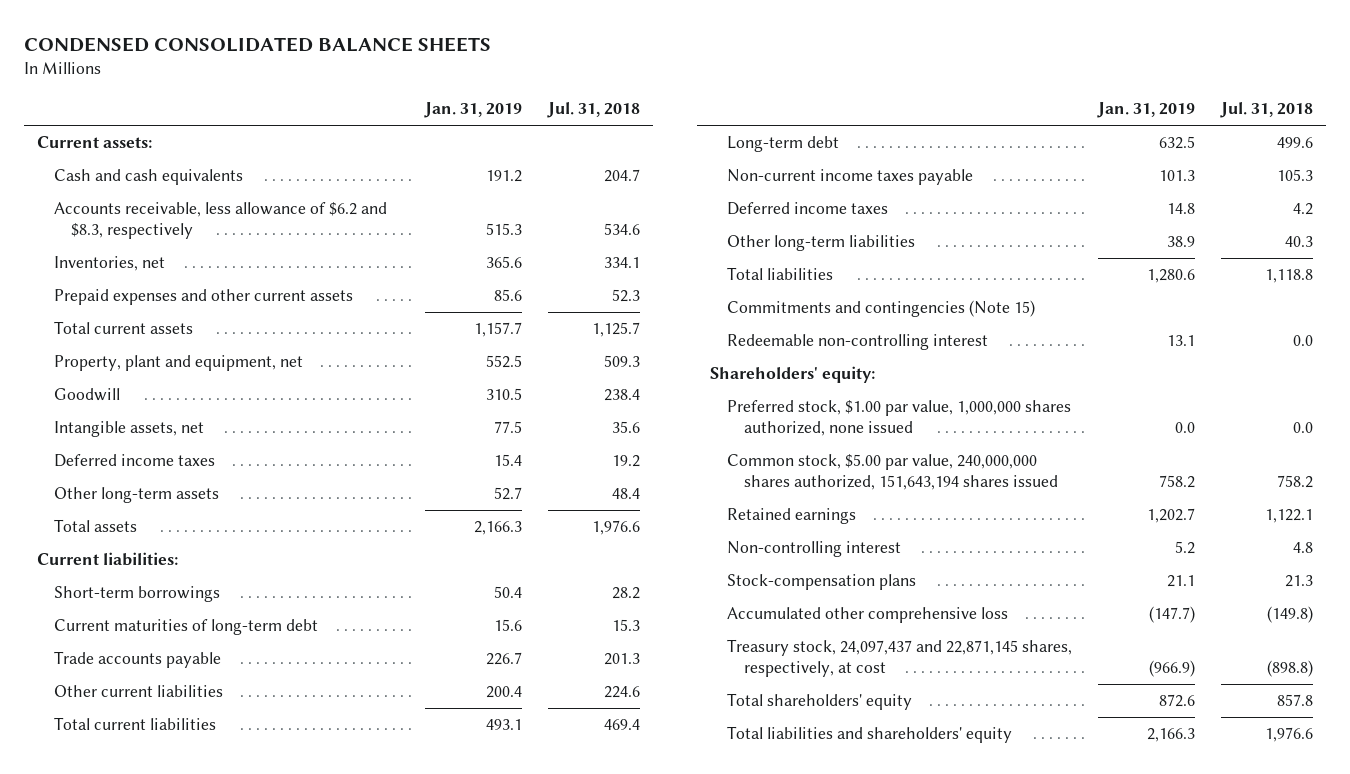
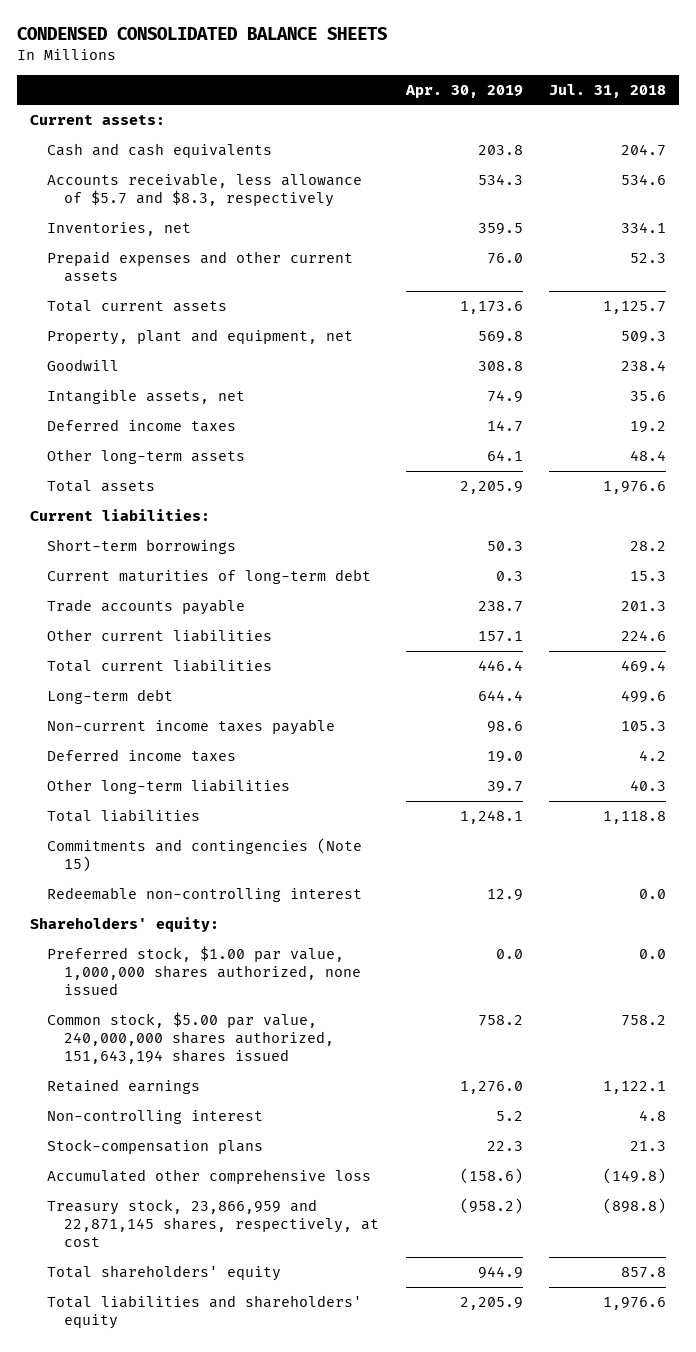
[423,102,522,119] Jan. 31, 2019 -> none
none -> [404,84,523,98] Apr. 30, 2019
[53,202,387,240] Accounts receivable, less allowance of $6.2 and $8.3, respectively -> [47,172,363,208] Accounts receivable, less allowance of $5.7 and $8.3, respectively
[726,639,1072,678] Treasury stock, 24,097,437 and 22,871,145 shares, respectively, at cost -> [47,1198,380,1248] Treasury stock, 23,866,959 and 22,871,145 shares, respectively, at cost

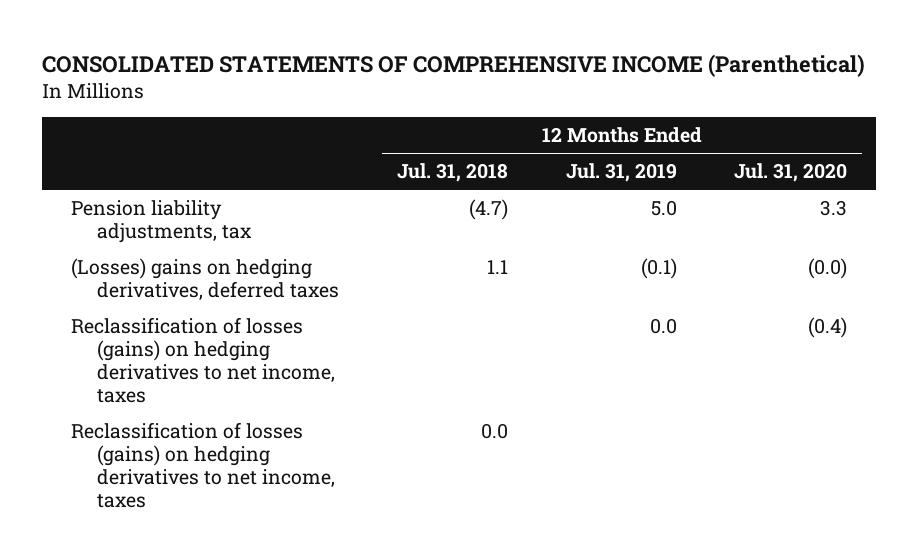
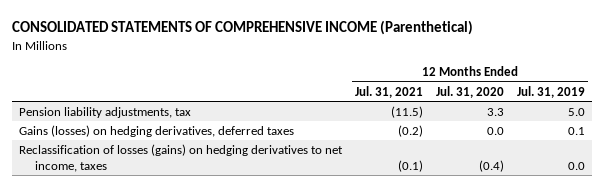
[396,163,508,183] Jul. 31, 2018 -> none
none -> [354,85,423,98] Jul. 31, 2021
[70,257,339,300] (Losses) gains on hedging derivatives, deferred taxes -> [18,124,294,137] Gains (losses) on hedging derivatives, deferred taxes
[640,257,677,279] (0.1) -> [568,126,586,135] 0.1
[808,257,848,279] (0.0) -> [487,126,505,135] 0.0
[70,421,335,509] Reclassification of losses (gains) on hedging derivatives to net income, taxes -> none

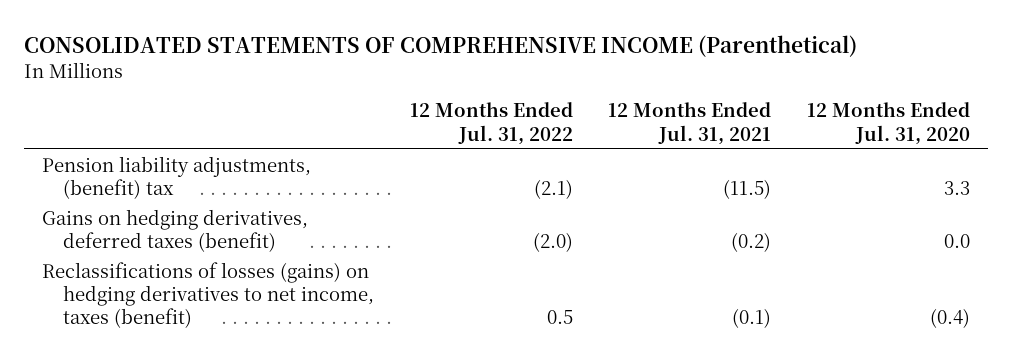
[517,85,586,98] Jul. 31, 2019 -> none
none -> [409,102,573,145] 12 Months Ended Jul. 31, 2022
[18,106,191,118] Pension liability adjustments, tax -> [42,155,312,199] Pension liability adjustments, (benefit) tax
[18,124,294,137] Gains (losses) on hedging derivatives, deferred taxes -> [42,208,309,252] Gains on hedging derivatives, deferred taxes (benefit)
[18,143,343,172] Reclassification of losses (gains) on hedging derivatives to net income, taxes -> [42,261,375,328] Reclassifications of losses (gains) on hedging derivatives to net income, taxes (benefit)

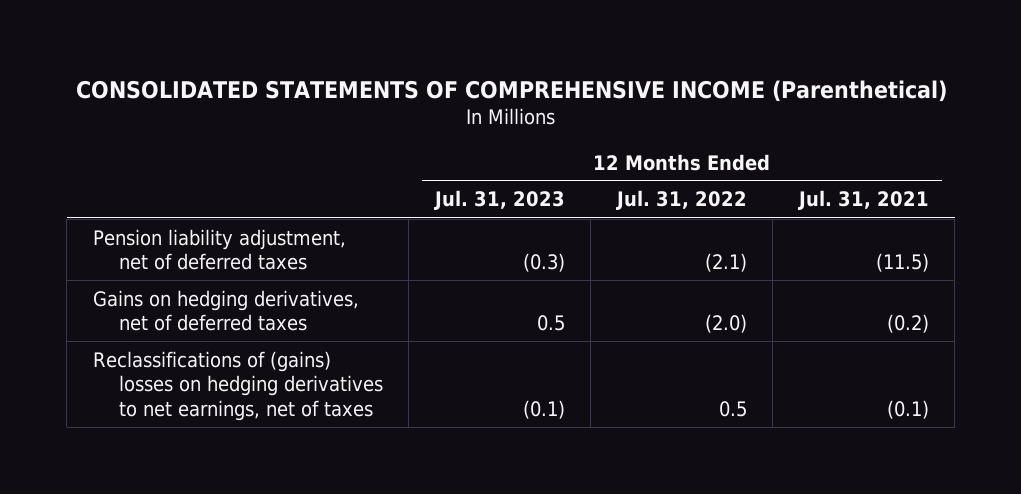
[806,102,970,145] 12 Months Ended Jul. 31, 2020 -> none
none -> [433,190,565,211] Jul. 31, 2023
[42,155,312,199] Pension liability adjustments, (benefit) tax -> [92,228,346,271] Pension liability adjustment, net of deferred taxes
[42,208,309,252] Gains on hedging derivatives, deferred taxes (benefit) -> [92,289,359,332] Gains on hedging derivatives, net of deferred taxes
[42,261,375,328] Reclassifications of losses (gains) on hedging derivatives to net income, taxes (benefit) -> [92,350,383,422] Reclassifications of (gains) losses on hedging derivatives to net earnings, net of taxes

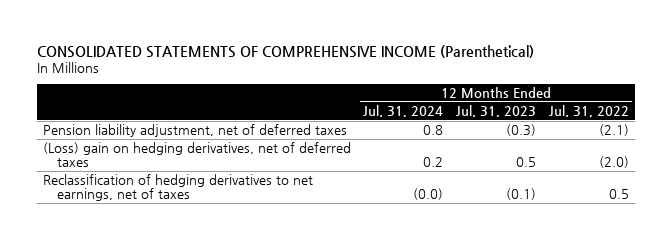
[797,190,929,211] Jul. 31, 2021 -> none
none -> [363,105,444,118] Jul. 31, 2024
[92,289,359,332] Gains on hedging derivatives, net of deferred taxes -> [42,142,351,168] (Loss) gain on hedging derivatives, net of deferred taxes
[92,350,383,422] Reclassifications of (gains) losses on hedging derivatives to net earnings, net of taxes -> [42,174,313,202] Reclassification of hedging derivatives to net earnings, net of taxes

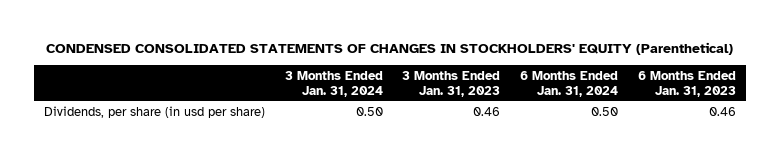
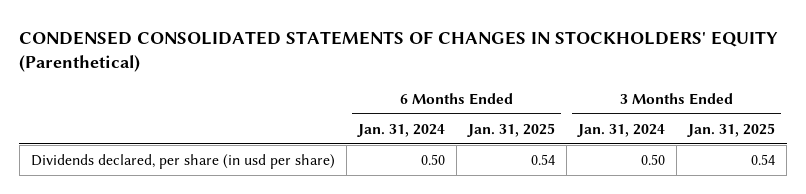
[402,70,501,98] 3 Months Ended Jan. 31, 2023 -> none
[638,70,737,98] 6 Months Ended Jan. 31, 2023 -> none
none -> [467,123,556,138] Jan. 31, 2025
none -> [687,123,776,138] Jan. 31, 2025
[43,106,265,119] Dividends, per share (in usd per share) -> [30,154,335,170] Dividends declared, per share (in usd per share)

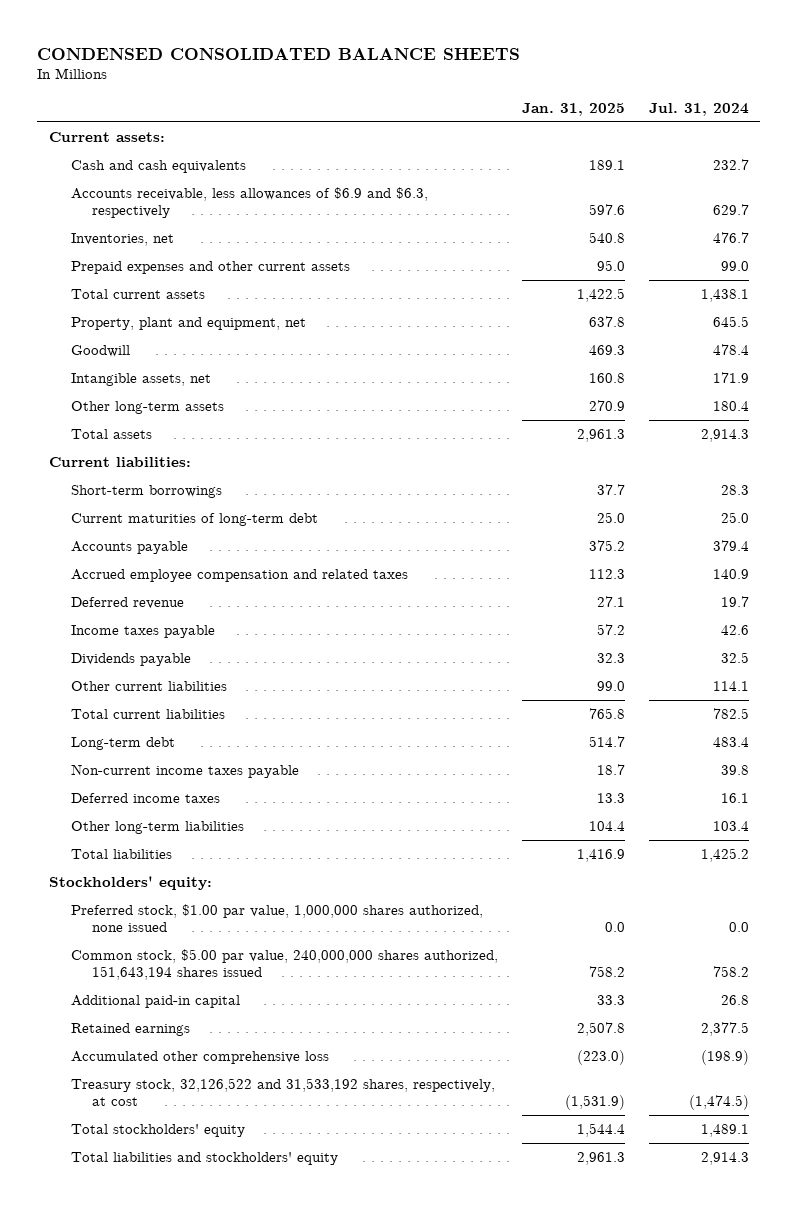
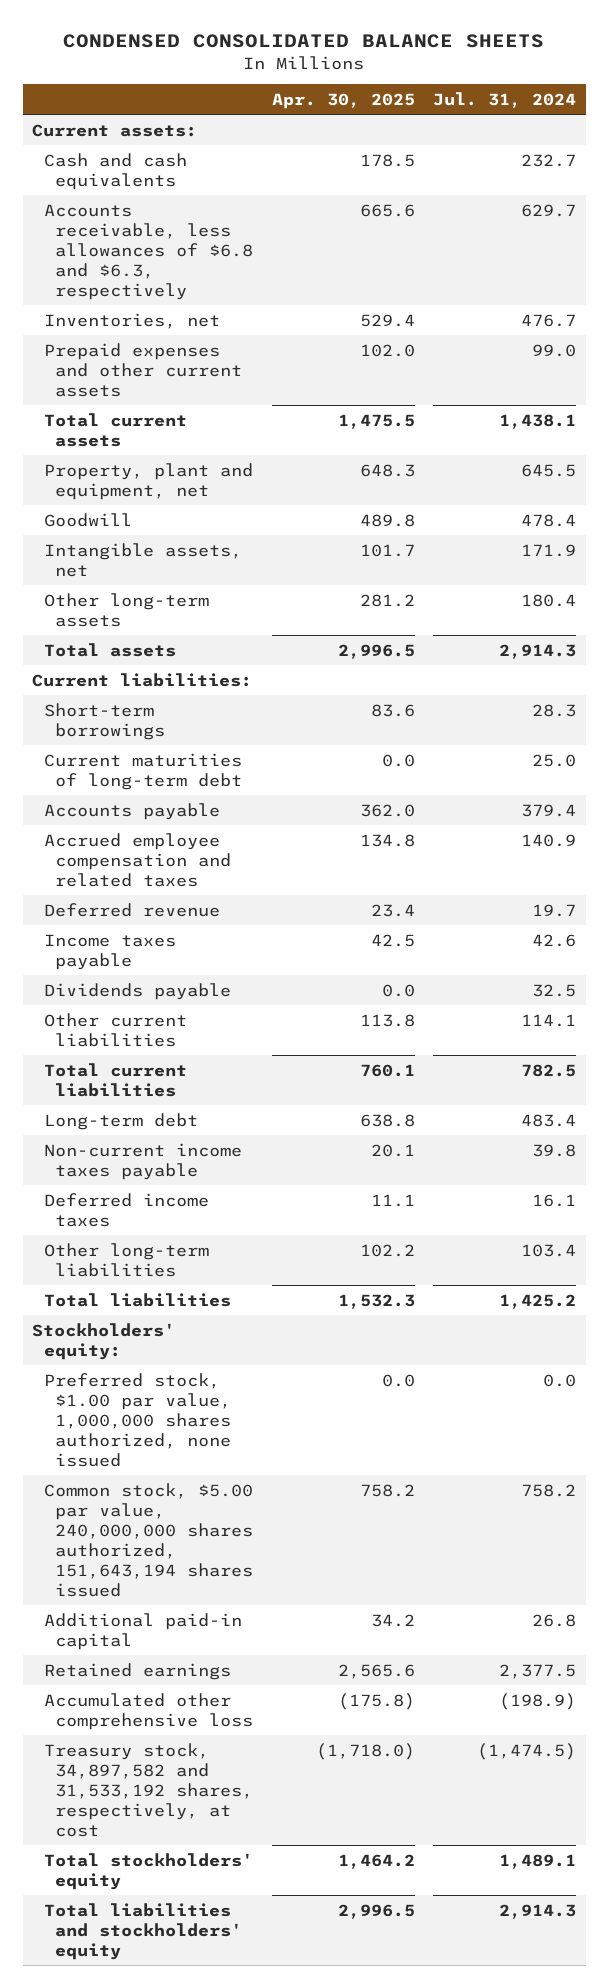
[521,102,625,116] Jan. 31, 2025 -> none
none -> [271,92,415,109] Apr. 30, 2025
[70,187,428,219] Accounts receivable, less allowances of $6.9 and $6.3, respectively -> [43,203,254,300] Accounts receivable, less allowances of $6.8 and $6.3, respectively
[70,1078,495,1107] Treasury stock, 32,126,522 and 31,533,192 shares, respectively, at cost -> [43,1742,254,1837] Treasury stock, 34,897,582 and 31,533,192 shares, respectively, at cost

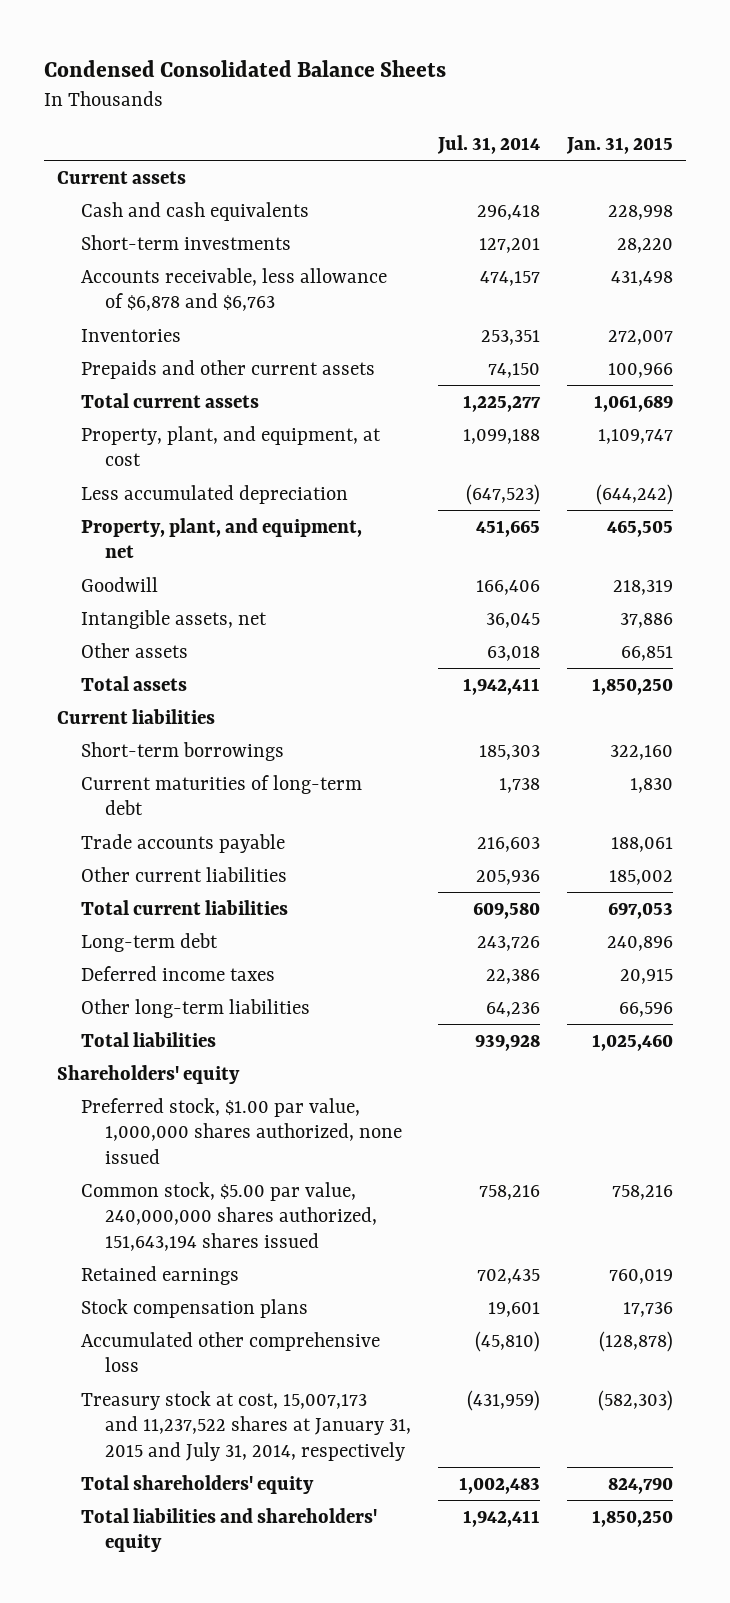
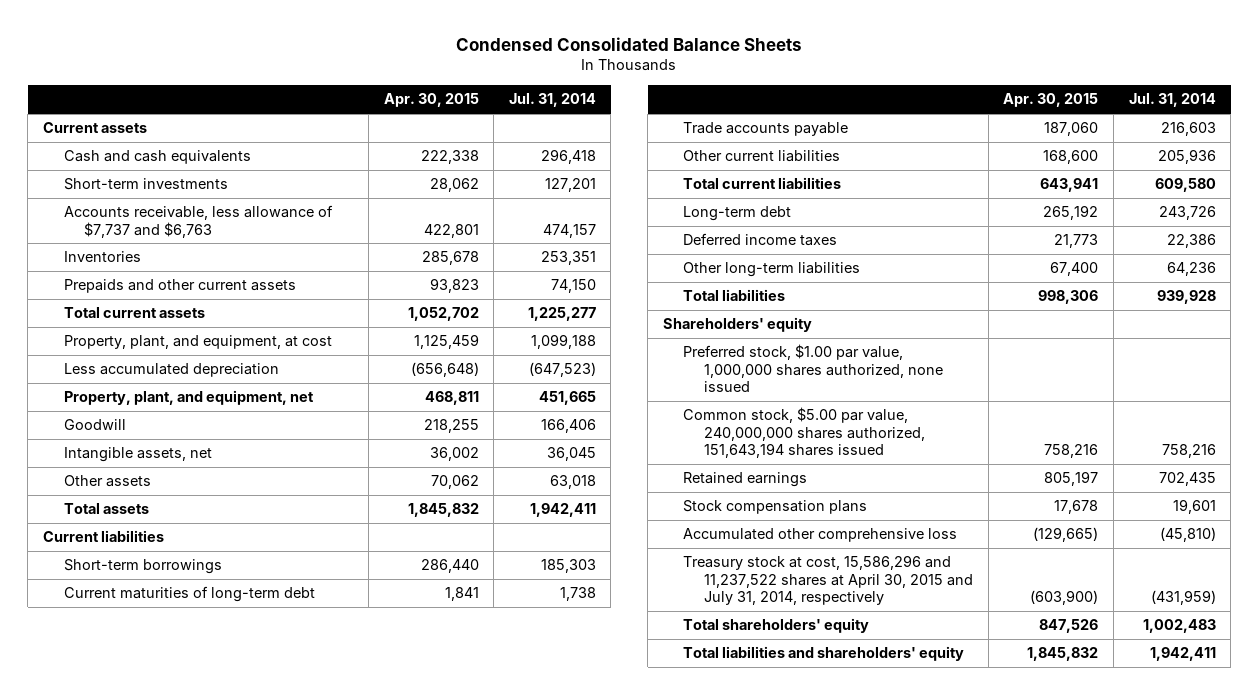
[565,136,673,154] Jan. 31, 2015 -> none
none -> [383,93,479,108] Apr. 30, 2015
[80,267,387,312] Accounts receivable, less allowance of $6,878 and $6,763 -> [63,205,333,238] Accounts receivable, less allowance of $7,737 and $6,763
[80,1390,411,1461] Treasury stock at cost, 15,007,173 and 11,237,522 shares at January 31, 2015 and July 31, 2014, respectively -> [683,555,974,605] Treasury stock at cost, 15,586,296 and 11,237,522 shares at April 30, 2015 and July 31, 2014, respectively

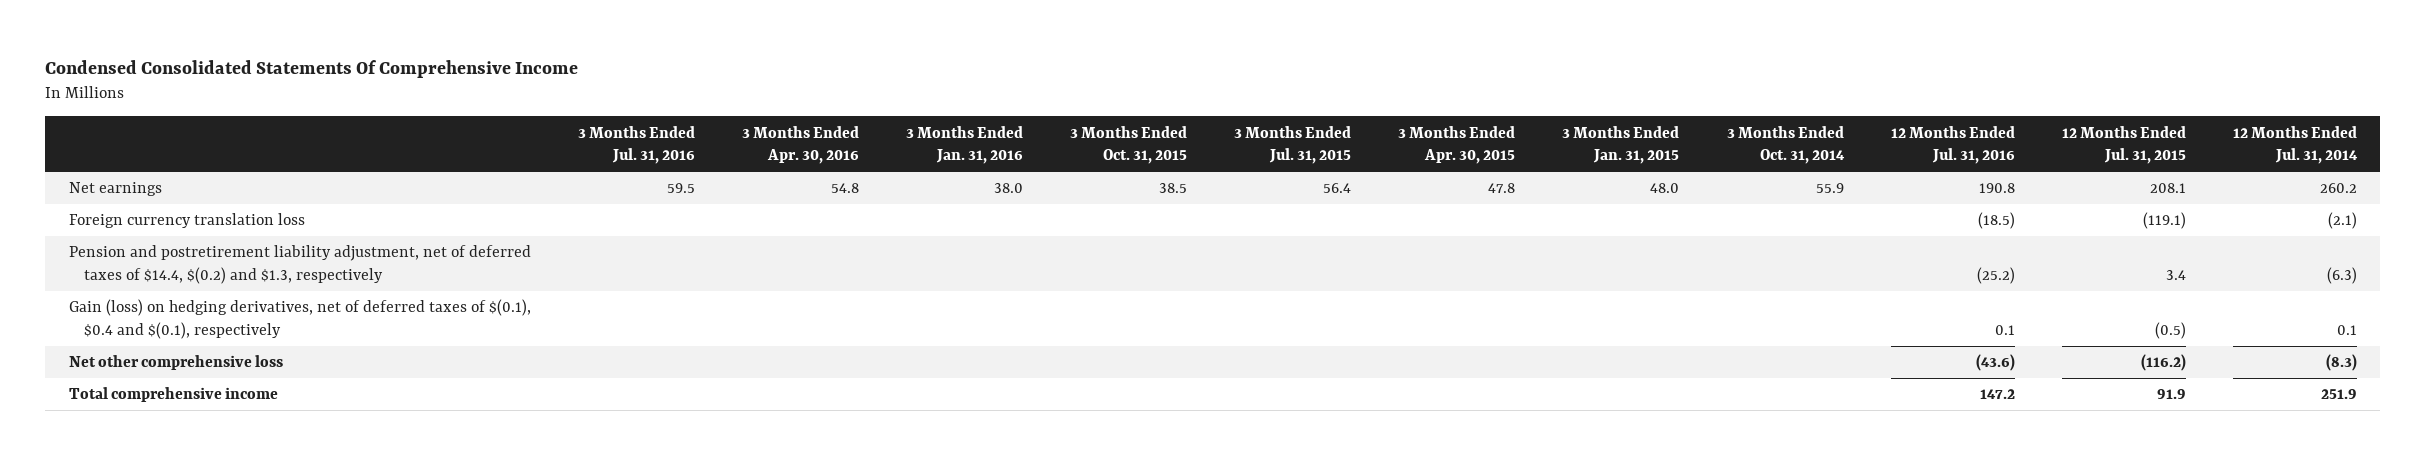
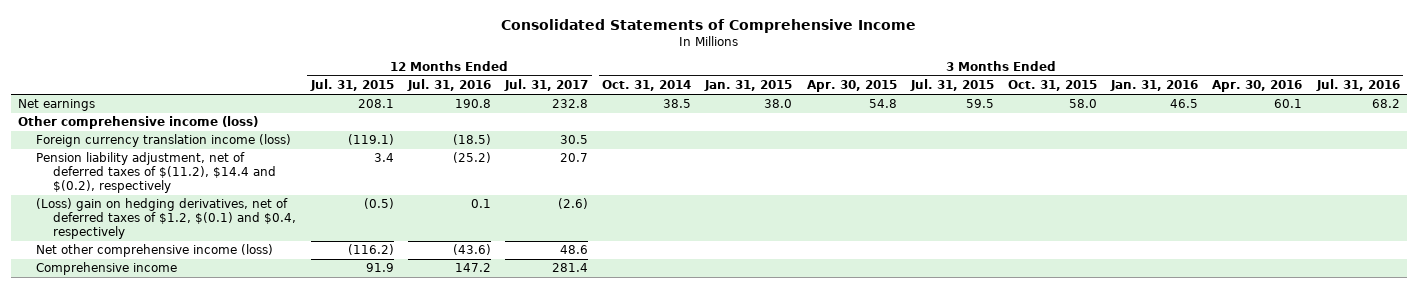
[45,59,579,78] Condensed Consolidated Statements Of Comprehensive Income -> [500,18,916,33] Consolidated Statements of Comprehensive Income
[2232,125,2358,165] 12 Months Ended Jul. 31, 2014 -> none
none -> [503,79,588,92] Jul. 31, 2017
[666,183,695,194] 59.5 -> [1371,99,1400,109] 68.2
[831,183,860,194] 54.8 -> [1274,99,1303,109] 60.1
[994,183,1024,194] 38.0 -> [1170,99,1199,109] 46.5
[1159,183,1188,194] 38.5 -> [1068,99,1097,109] 58.0
[1323,183,1352,194] 56.4 -> [965,99,994,109] 59.5
[1488,183,1516,194] 47.8 -> [868,99,897,109] 54.8
[1650,183,1680,194] 48.0 -> [764,99,793,109] 38.0
[1815,183,1844,194] 55.9 -> [663,99,692,109] 38.5
none -> [18,116,259,130] Other comprehensive income (loss)
[68,213,305,229] Foreign currency translation loss -> [35,134,291,148] Foreign currency translation income (loss)
[68,245,531,284] Pension and postretirement liability adjustment, net of deferred taxes of $14.4, $(0.2) and $1.3, respectively -> [35,152,277,194] Pension liability adjustment, net of deferred taxes of $(11.2), $14.4 and $(0.2), respectively
[68,299,531,339] Gain (loss) on hedging derivatives, net of deferred taxes of $(0.1), $0.4 and $(0.1), respectively -> [35,198,297,240] (Loss) gain on hedging derivatives, net of deferred taxes of $1.2, $(0.1) and $0.4, respectively
[68,355,283,371] Net other comprehensive loss -> [35,244,273,258] Net other comprehensive income (loss)
[68,387,278,403] Total comprehensive income -> [35,262,177,276] Comprehensive income

